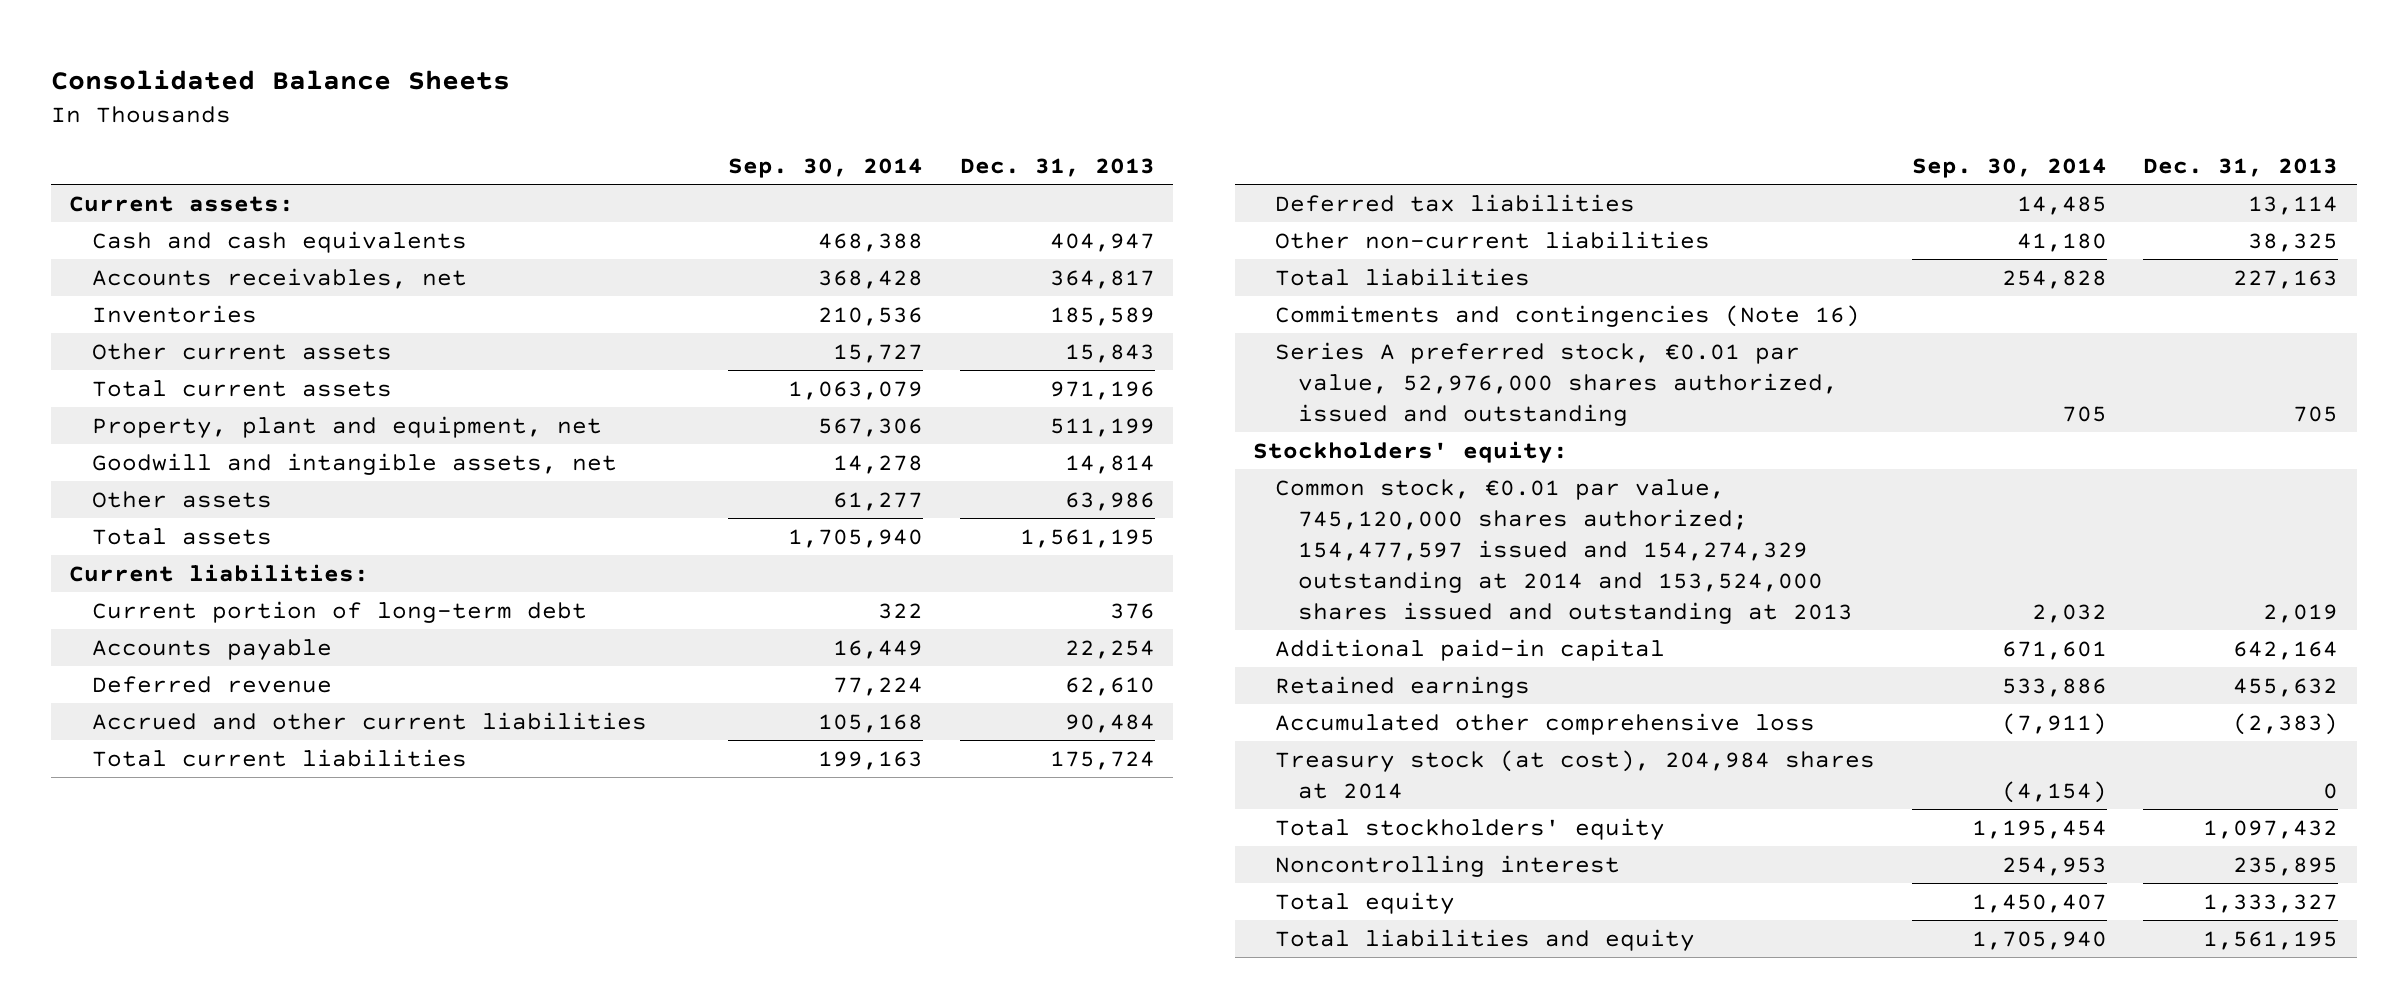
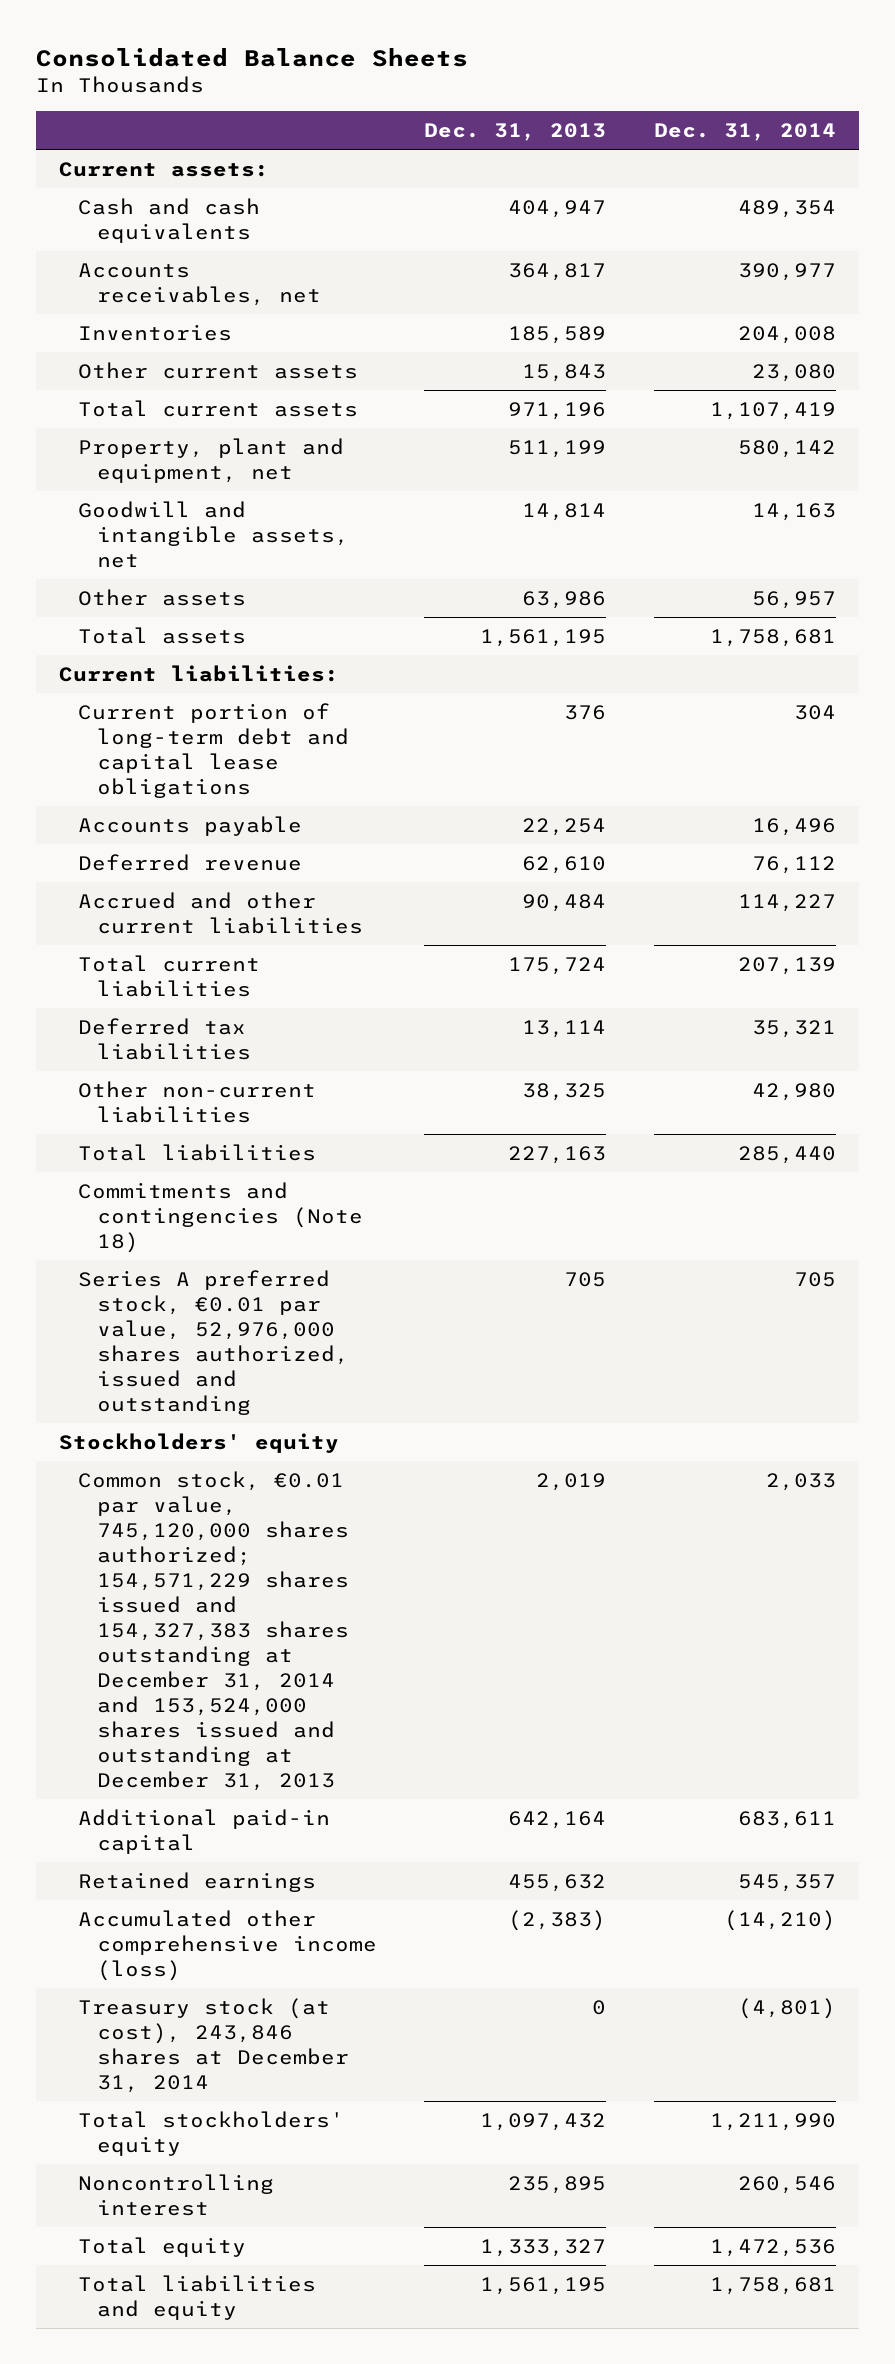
[728,157,924,178] Sep. 30, 2014 -> none
none -> [653,123,836,142] Dec. 31, 2014
[91,600,587,623] Current portion of long-term debt -> [78,702,349,798] Current portion of long-term debt and capital lease obligations
[1275,304,1861,327] Commitments and contingencies (Note 16) -> [78,1181,363,1253] Commitments and contingencies (Note 18)
[1252,440,1568,463] Stockholders' equity: -> [59,1432,340,1453] Stockholders' equity
[1275,478,1853,624] Common stock, €0.01 par value, 745,120,000 shares authorized; 154,477,597 issued and 154,274,329 outstanding at 2014 and 153,524,000 shares issued and outstanding at 2013 -> [78,1470,349,1792] Common stock, €0.01 par value, 745,120,000 shares authorized; 154,571,229 shares issued and 154,327,383 shares outstanding at December 31, 2014 and 153,524,000 shares issued and outstanding at December 31, 2013
[1275,712,1816,735] Accumulated other comprehensive loss -> [78,1909,377,1981] Accumulated other comprehensive income (loss)
[1275,749,1876,799] Treasury stock (at cost), 204,984 shares at 2014 -> [78,1997,349,2093] Treasury stock (at cost), 243,846 shares at December 31, 2014

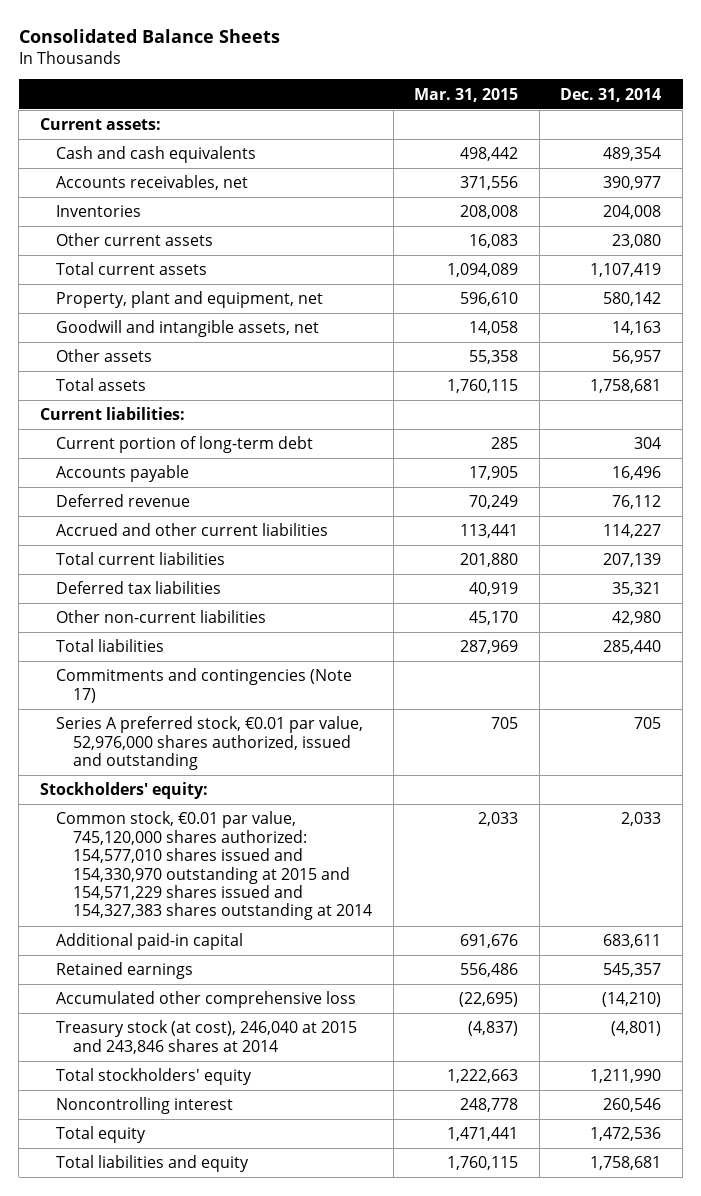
[424,123,607,142] Dec. 31, 2013 -> none
none -> [414,87,519,102] Mar. 31, 2015
[78,702,349,798] Current portion of long-term debt and capital lease obligations -> [56,436,314,454] Current portion of long-term debt
[78,1181,363,1253] Commitments and contingencies (Note 18) -> [56,668,353,703] Commitments and contingencies (Note 17)
[59,1432,340,1453] Stockholders' equity -> [39,782,208,800] Stockholders' equity:
[78,1470,349,1792] Common stock, €0.01 par value, 745,120,000 shares authorized; 154,571,229 shares issued and 154,327,383 shares outstanding at December 31, 2014 and 153,524,000 shares issued and outstanding at December 31, 2013 -> [56,811,372,921] Common stock, €0.01 par value, 745,120,000 shares authorized: 154,577,010 shares issued and 154,330,970 outstanding at 2015 and 154,571,229 shares issued and 154,327,383 shares outstanding at 2014
[78,1909,377,1981] Accumulated other comprehensive income (loss) -> [56,991,357,1009] Accumulated other comprehensive loss
[78,1997,349,2093] Treasury stock (at cost), 243,846 shares at December 31, 2014 -> [56,1020,358,1054] Treasury stock (at cost), 246,040 at 2015 and 243,846 shares at 2014

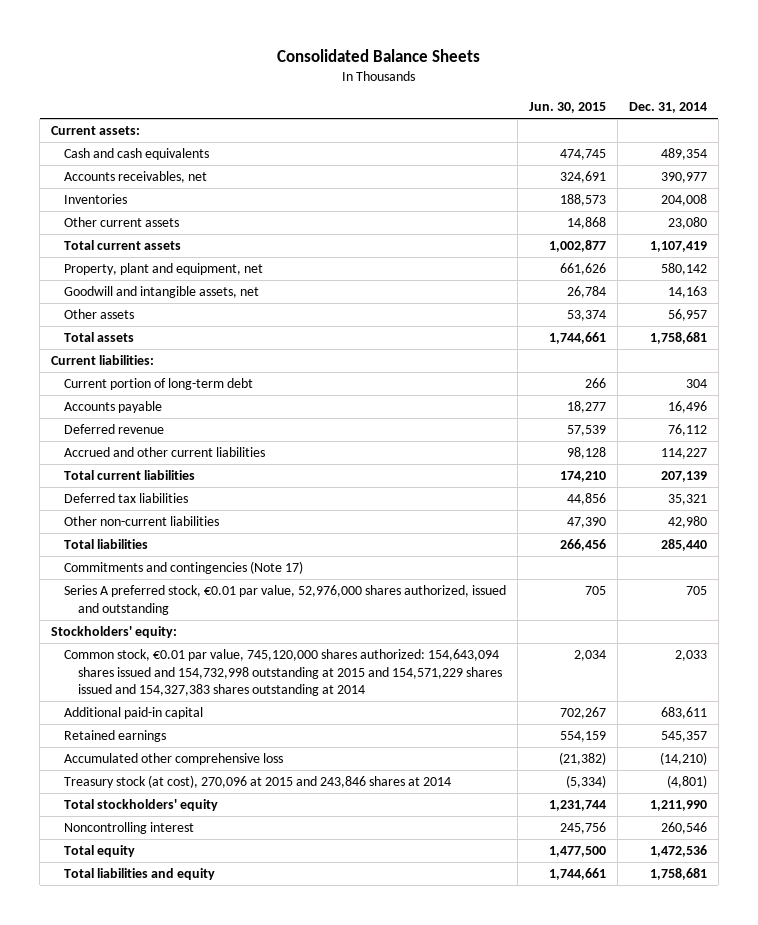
[414,87,519,102] Mar. 31, 2015 -> none
none -> [529,102,607,114] Jun. 30, 2015
[56,811,372,921] Common stock, €0.01 par value, 745,120,000 shares authorized: 154,577,010 shares issued and 154,330,970 outstanding at 2015 and 154,571,229 shares issued and 154,327,383 shares outstanding at 2014 -> [64,649,502,696] Common stock, €0.01 par value, 745,120,000 shares authorized: 154,643,094 shares issued and 154,732,998 outstanding at 2015 and 154,571,229 shares issued and 154,327,383 shares outstanding at 2014
[56,1020,358,1054] Treasury stock (at cost), 246,040 at 2015 and 243,846 shares at 2014 -> [64,775,452,789] Treasury stock (at cost), 270,096 at 2015 and 243,846 shares at 2014

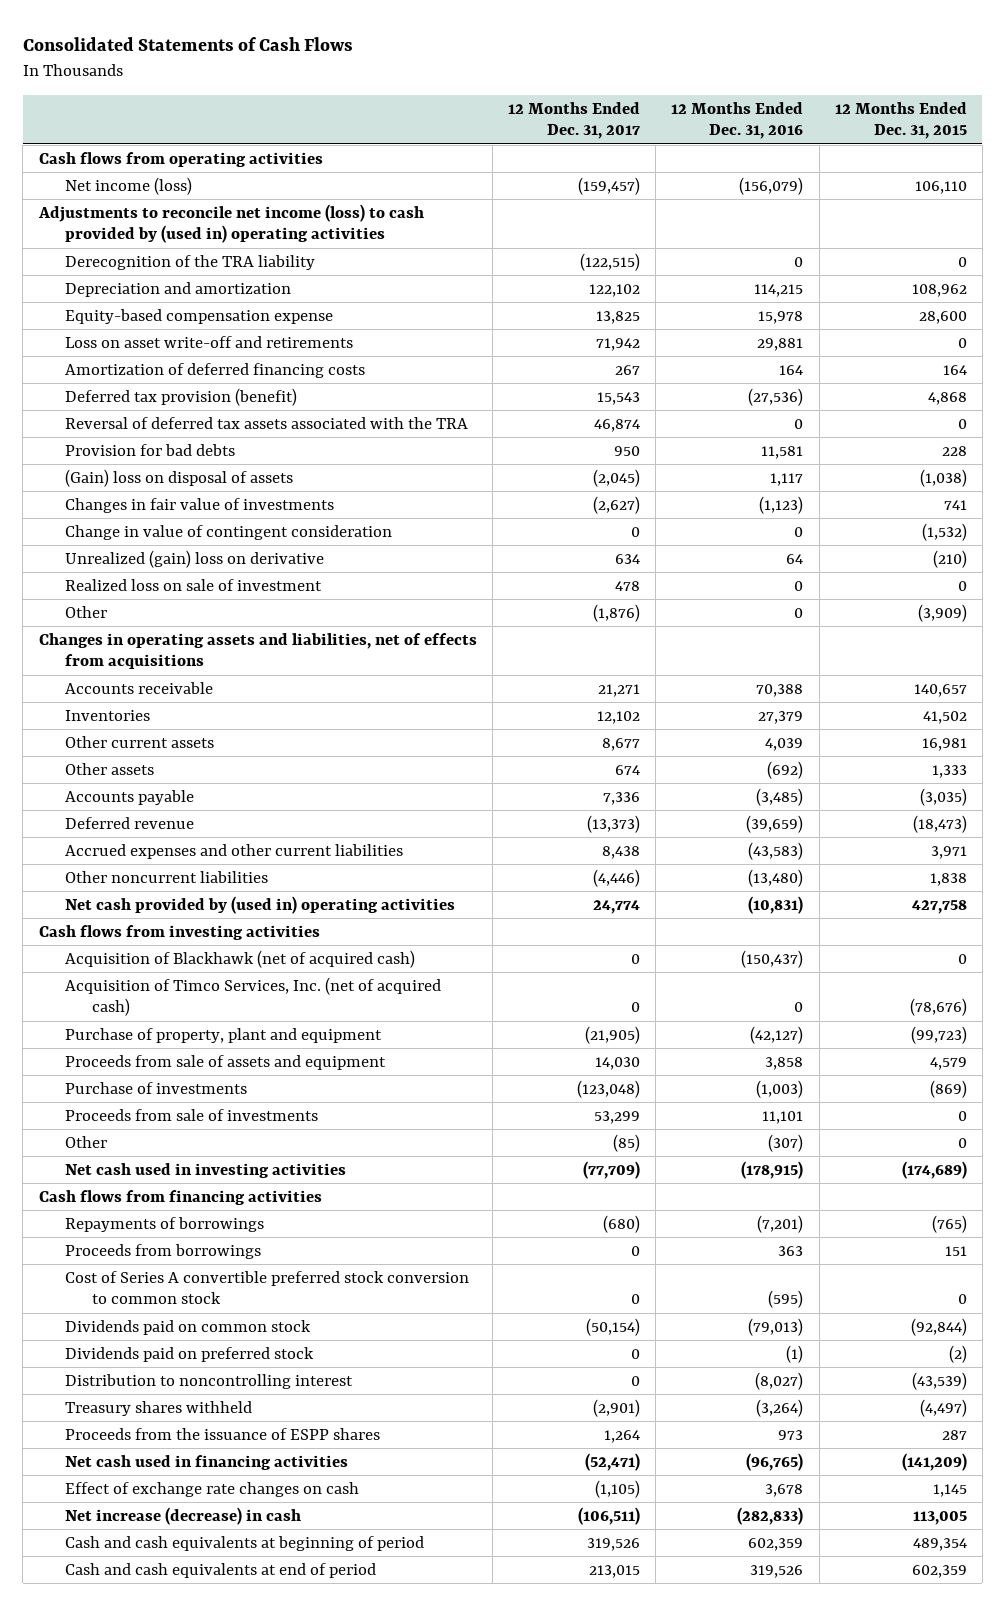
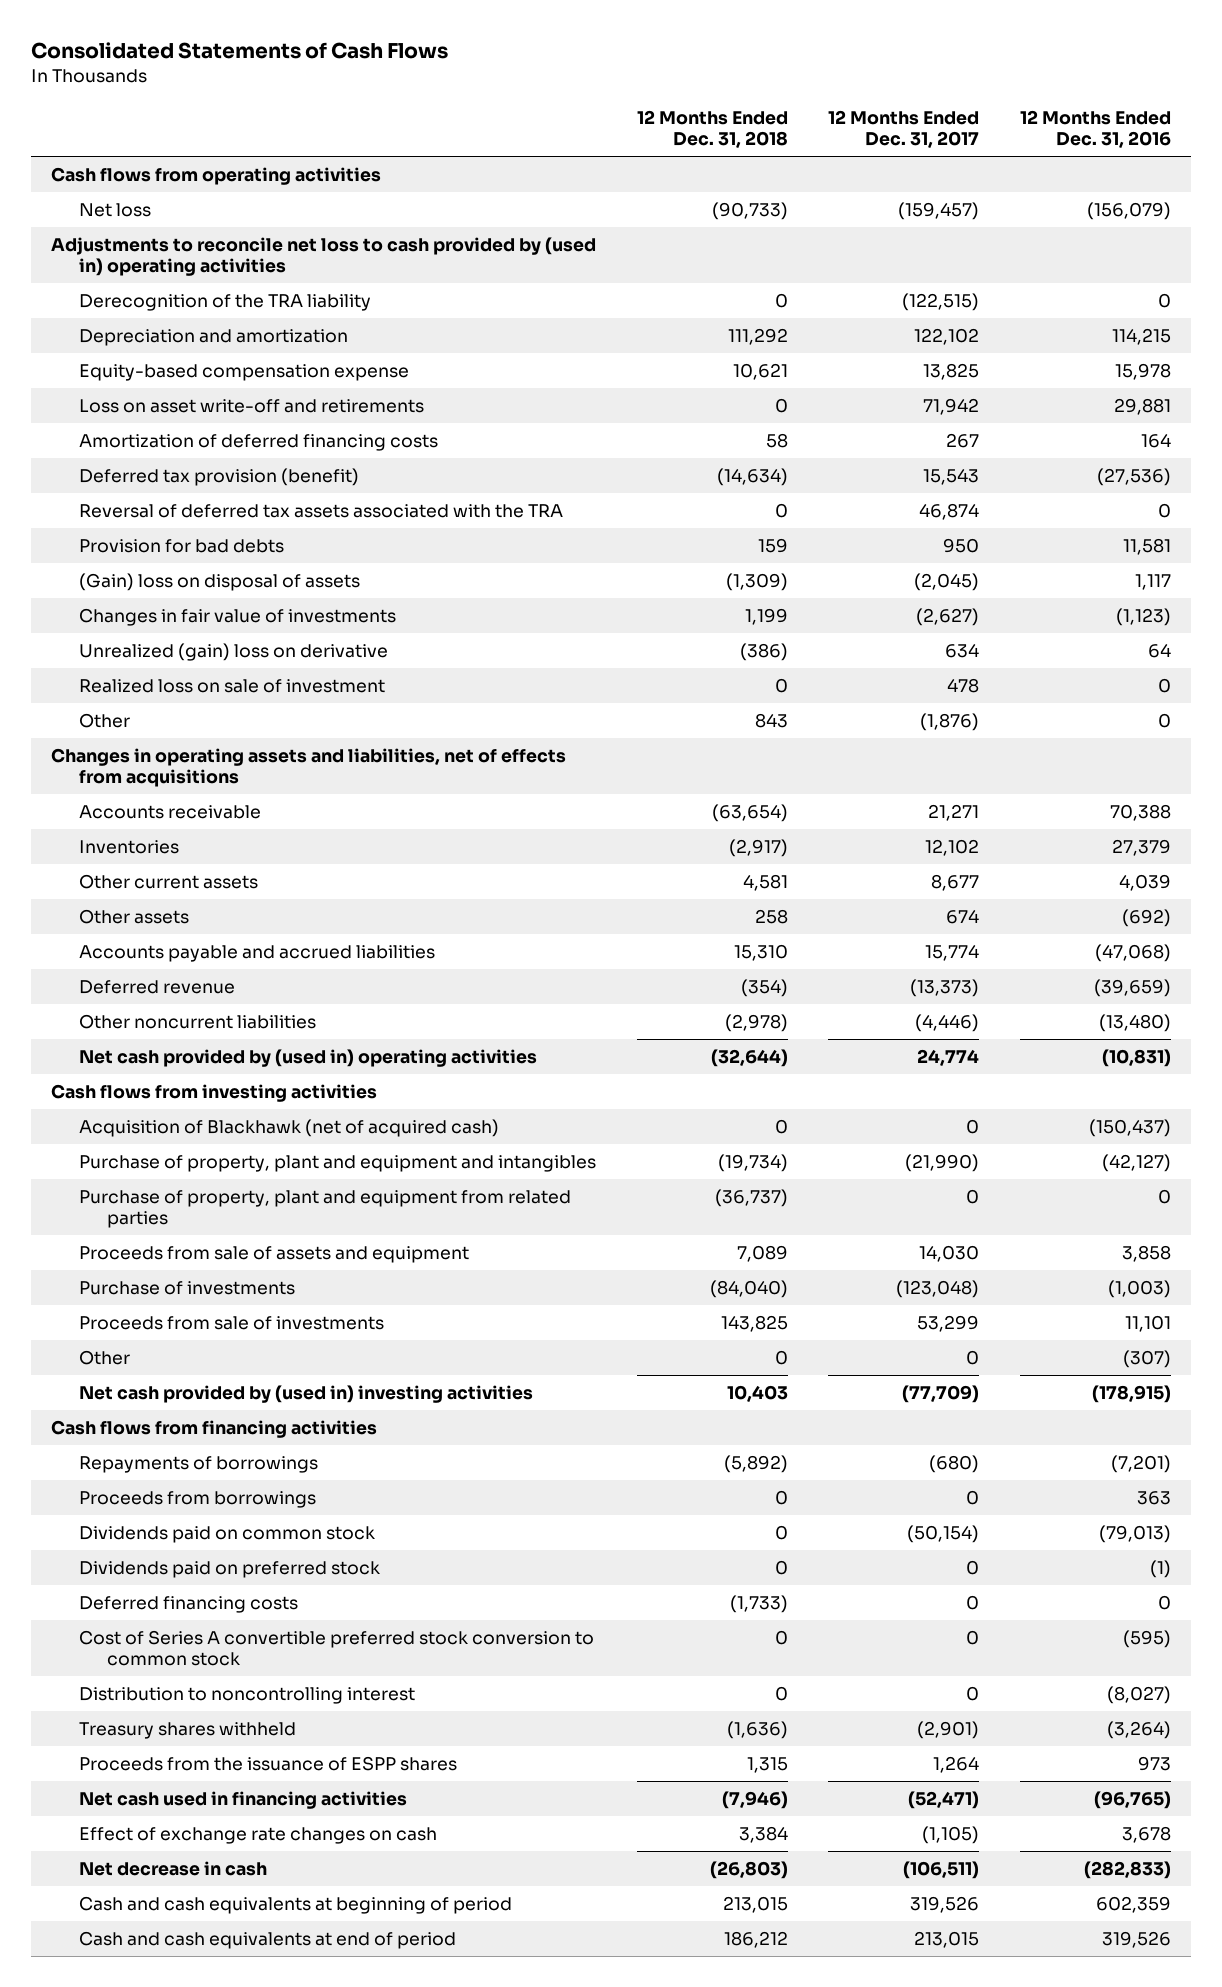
[834,101,967,140] 12 Months Ended Dec. 31, 2015 -> none
none -> [636,109,788,149] 12 Months Ended Dec. 31, 2018
[65,176,193,195] Net income (loss) -> [78,202,151,217] Net loss
[37,203,424,244] Adjustments to reconcile net income (loss) to cash provided by (used in) operating activities -> [50,236,596,277] Adjustments to reconcile net loss to cash provided by (used in) operating activities
[65,524,393,540] Change in value of contingent consideration -> none
[65,789,195,805] Accounts payable -> none
none -> [78,944,435,962] Accounts payable and accrued liabilities
[65,843,404,859] Accrued expenses and other current liabilities -> none
[65,976,442,1017] Acquisition of Timco Services, Inc. (net of acquired cash) -> none
[65,1027,383,1043] Purchase of property, plant and equipment -> [78,1154,596,1172] Purchase of property, plant and equipment and intangibles
[584,1025,640,1044] (21,905) -> [905,1153,980,1172] (21,990)
none -> [78,1189,571,1229] Purchase of property, plant and equipment from related parties
[612,1133,640,1152] (85) -> [966,1349,980,1365] 0
[65,1162,347,1178] Net cash used in investing activities -> [78,1384,533,1403] Net cash provided by (used in) investing activities
none -> [78,1595,298,1613] Deferred financing costs
[65,1270,470,1305] Cost of Series A convertible preferred stock conversion to common stock -> [78,1629,594,1667] Cost of Series A convertible preferred stock conversion to common stock
[65,1506,302,1525] Net increase (decrease) in cash -> [78,1860,267,1876] Net decrease in cash

